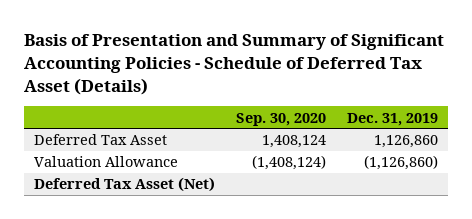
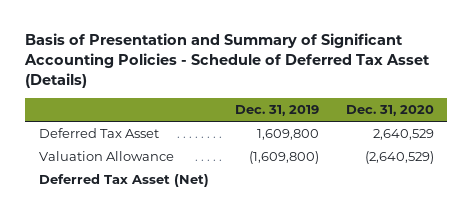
[235,112,326,126] Sep. 30, 2020 -> none
none -> [345,104,434,116] Dec. 31, 2020
[373,135,438,149] 1,126,860 -> [257,129,320,141] 1,609,800
[363,155,438,171] (1,126,860) -> [249,151,320,165] (1,609,800)

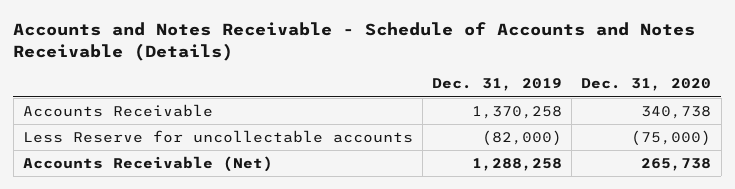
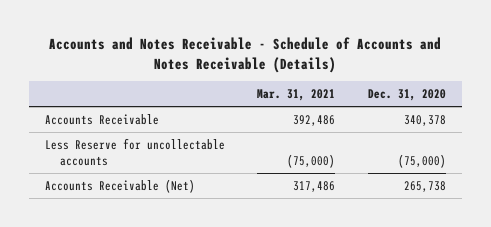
[432,78,563,92] Dec. 31, 2019 -> none
none -> [257,89,336,102] Mar. 31, 2021
[641,105,712,119] 340,738 -> [403,115,446,127] 340,378

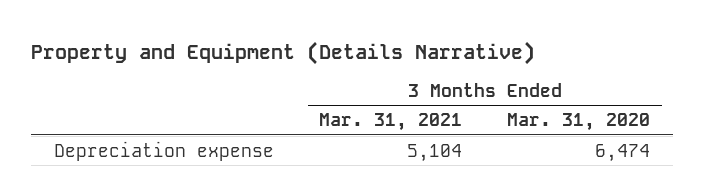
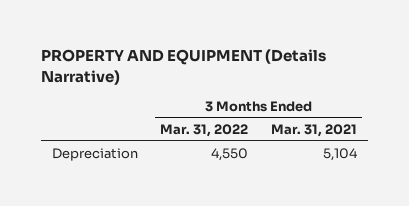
[31,40,536,65] Property and Equipment (Details Narrative) -> [41,49,327,85] PROPERTY AND EQUIPMENT (Details Narrative)
[507,113,651,132] Mar. 31, 2020 -> none
none -> [160,123,249,137] Mar. 31, 2022
[54,140,275,161] Depreciation expense -> [52,148,139,162] Depreciation

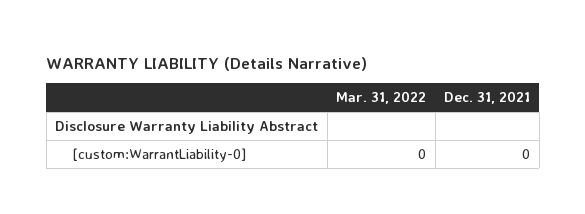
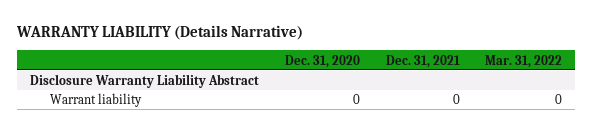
none -> [284,54,360,68] Dec. 31, 2020
[72,147,247,162] [custom:WarrantLiability-0] -> [50,93,143,108] Warrant liability

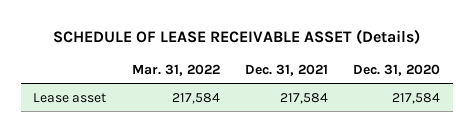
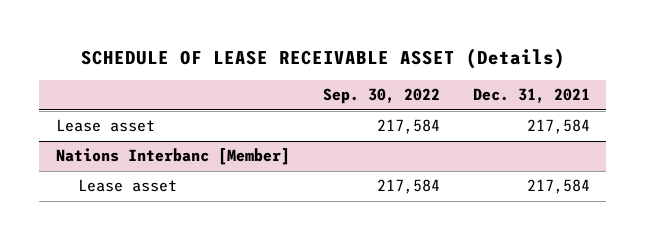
[131,64,220,77] Mar. 31, 2022 -> none
[353,64,441,77] Dec. 31, 2020 -> none
none -> [322,88,440,105] Sep. 30, 2022
none -> [55,148,290,166] Nations Interbanc [Member]
none -> [78,179,178,193] Lease asset

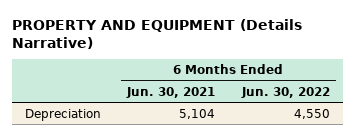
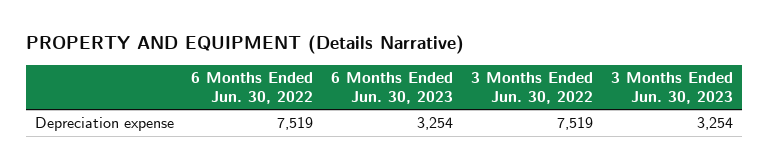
[126,86,216,98] Jun. 30, 2021 -> none
none -> [331,72,454,104] 6 Months Ended Jun. 30, 2023
none -> [471,72,594,104] 3 Months Ended Jun. 30, 2022
none -> [611,72,734,104] 3 Months Ended Jun. 30, 2023
[24,108,101,121] Depreciation -> [34,117,174,132] Depreciation expense
[293,108,330,119] 4,550 -> [277,117,314,131] 7,519

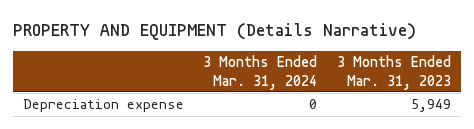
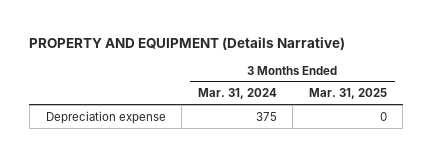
[336,55,451,90] 3 Months Ended Mar. 31, 2023 -> none
none -> [308,88,387,100] Mar. 31, 2025
[309,99,318,110] 0 -> [255,111,277,121] 375

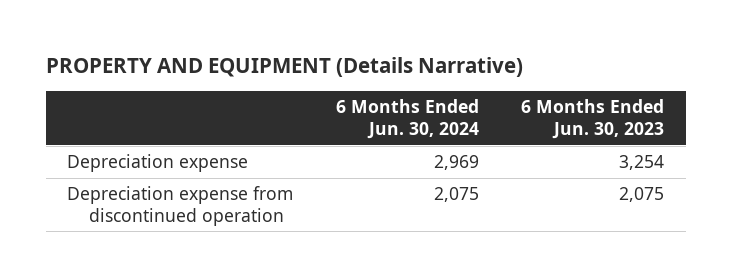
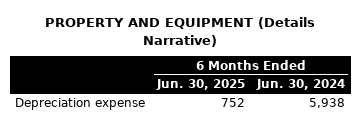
[521,99,665,140] 6 Months Ended Jun. 30, 2023 -> none
none -> [156,79,246,91] Jun. 30, 2025
[67,186,294,227] Depreciation expense from discontinued operation -> none
[433,155,479,171] 2,969 -> [309,98,346,109] 5,938

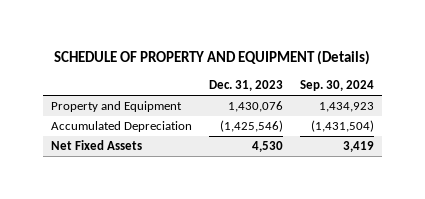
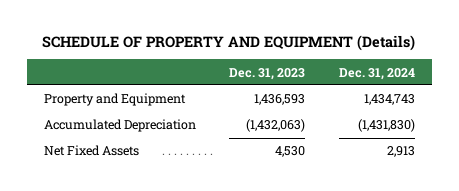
[299,80,374,92] Sep. 30, 2024 -> none
none -> [339,67,416,80] Dec. 31, 2024
[227,101,283,113] 1,430,076 -> [254,94,306,106] 1,436,593
[219,120,283,133] (1,425,546) -> [246,119,306,133] (1,432,063)

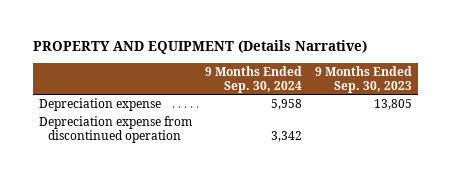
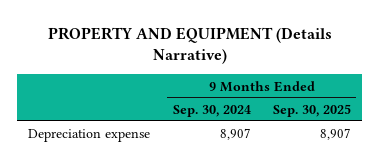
[314,65,412,93] 9 Months Ended Sep. 30, 2023 -> none
none -> [272,103,351,117] Sep. 30, 2025
[39,116,193,144] Depreciation expense from discontinued operation -> none
[271,99,303,111] 5,958 -> [219,128,251,141] 8,907

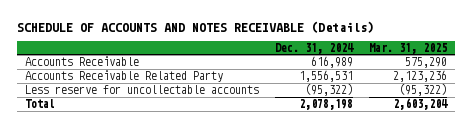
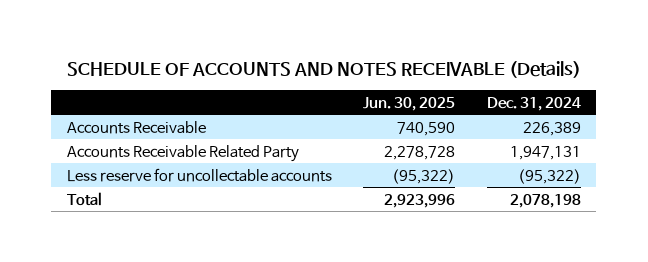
[368,42,447,54] Mar. 31, 2025 -> none
none -> [363,96,456,111] Jun. 30, 2025
[310,56,353,69] 616,989 -> [522,121,581,136] 226,389
[298,70,353,83] 1,556,531 -> [509,145,581,160] 1,947,131

